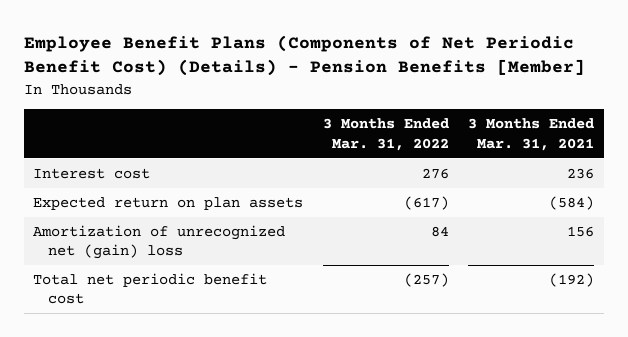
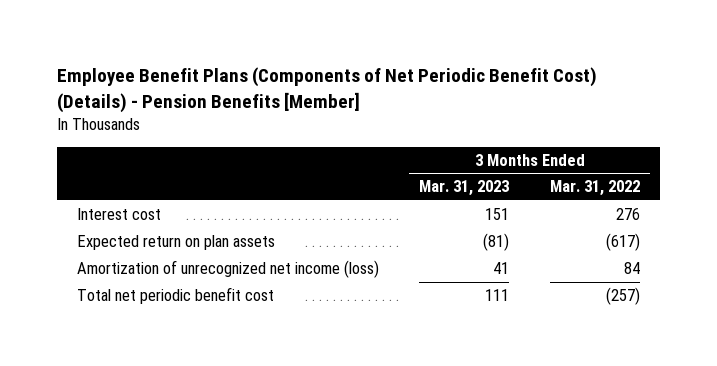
[468,118,595,151] 3 Months Ended Mar. 31, 2021 -> none
none -> [419,180,510,197] Mar. 31, 2023
[33,225,286,260] Amortization of unrecognized net (gain) loss -> [76,260,379,279] Amortization of unrecognized net income (loss)

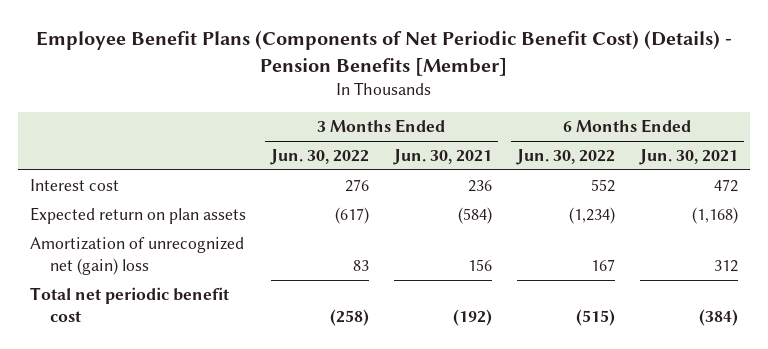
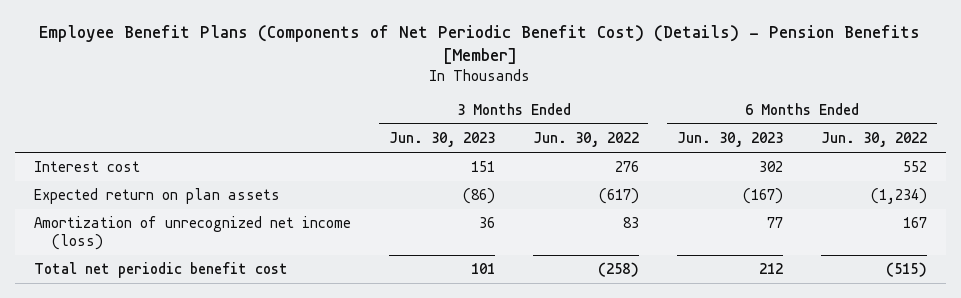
[392,149,492,166] Jun. 30, 2021 -> none
[638,149,738,166] Jun. 30, 2021 -> none
none -> [388,132,495,148] Jun. 30, 2023
none -> [676,132,783,148] Jun. 30, 2023
[30,237,245,276] Amortization of unrecognized net (gain) loss -> [33,216,351,250] Amortization of unrecognized net income (loss)

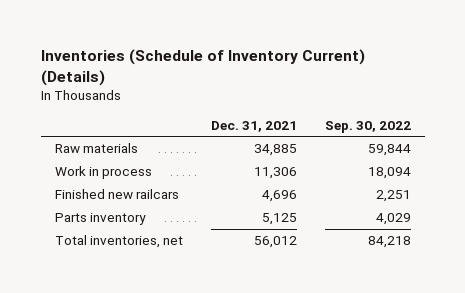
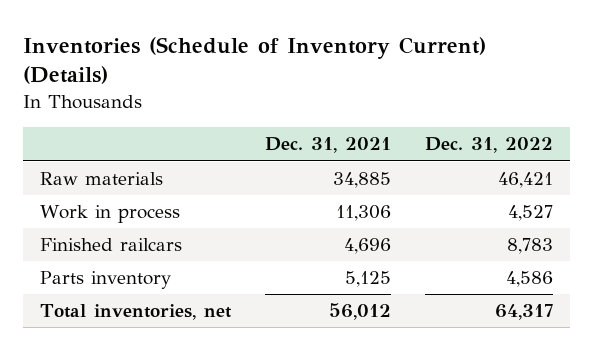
[324,120,411,133] Sep. 30, 2022 -> none
none -> [424,137,553,154] Dec. 31, 2022
[54,189,179,200] Finished new railcars -> [40,238,183,252] Finished railcars

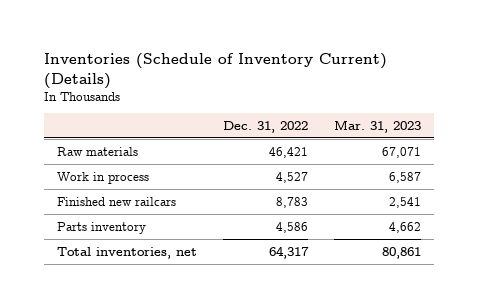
[264,137,391,154] Dec. 31, 2021 -> none
none -> [334,119,422,133] Mar. 31, 2023
[40,238,183,252] Finished railcars -> [57,196,177,206] Finished new railcars

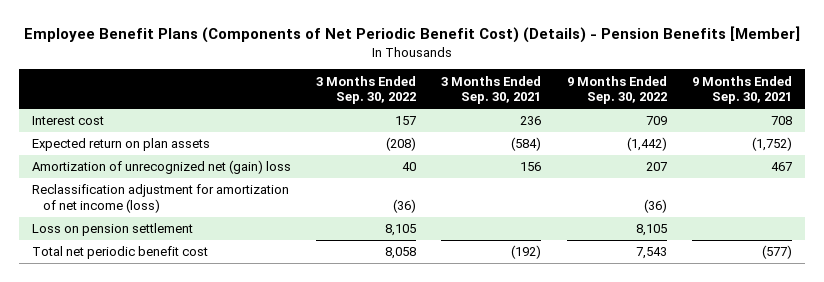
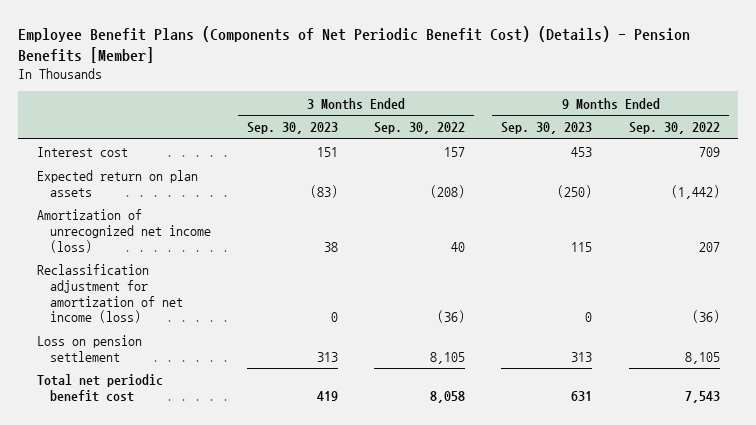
[441,75,542,105] 3 Months Ended Sep. 30, 2021 -> none
[691,75,792,105] 9 Months Ended Sep. 30, 2021 -> none
none -> [246,122,338,135] Sep. 30, 2023
none -> [501,122,593,135] Sep. 30, 2023
[31,160,291,175] Amortization of unrecognized net (gain) loss -> [36,209,211,253] Amortization of unrecognized net income (loss)

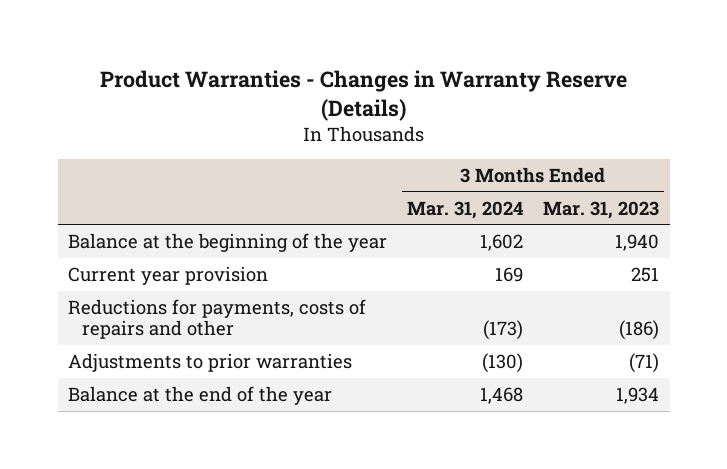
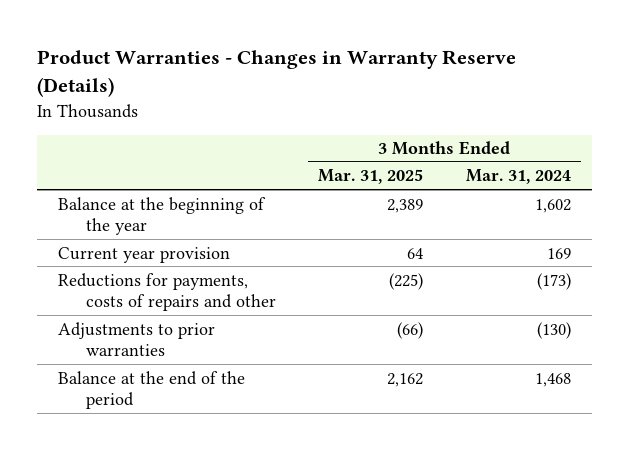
[543,200,660,219] Mar. 31, 2023 -> none
none -> [318,169,424,185] Mar. 31, 2025
[67,385,332,405] Balance at the end of the year -> [57,370,245,409] Balance at the end of the period

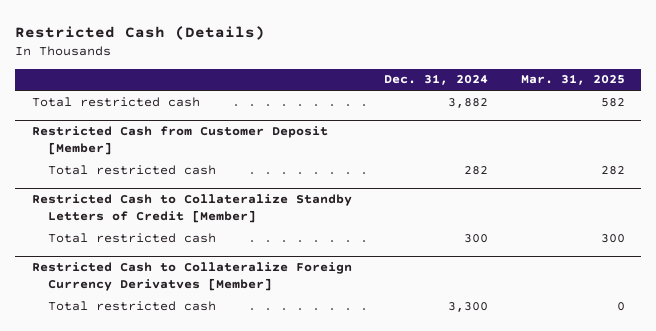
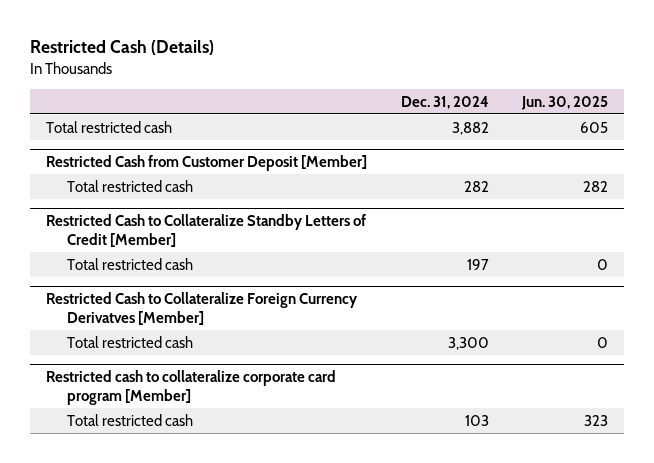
[520,74,625,86] Mar. 31, 2025 -> none
none -> [520,95,608,110] Jun. 30, 2025
[464,233,489,243] 300 -> [466,258,489,270] 197
none -> [46,370,337,405] Restricted cash to collateralize corporate card program [Member]
none -> [67,413,194,426] Total restricted cash

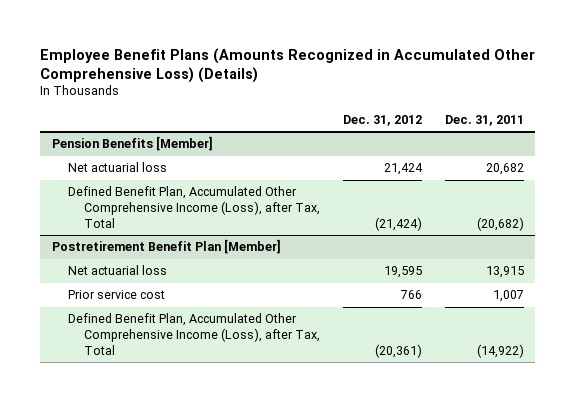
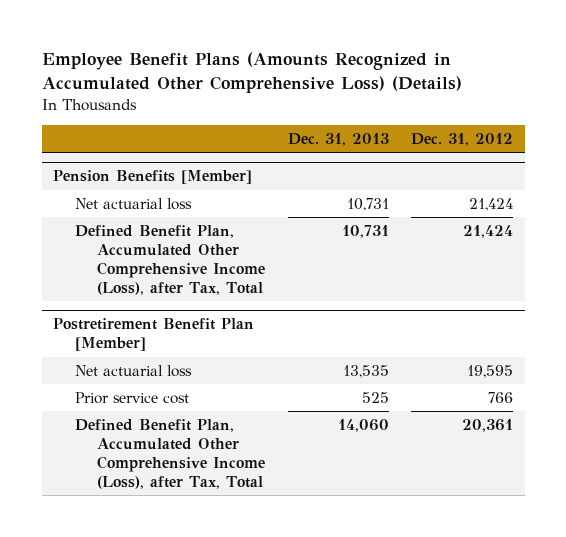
[444,115,524,127] Dec. 31, 2011 -> none
none -> [287,132,389,146] Dec. 31, 2013
[374,216,422,231] (21,424) -> [463,224,514,238] 21,424
[374,343,422,358] (20,361) -> [462,418,514,432] 20,361

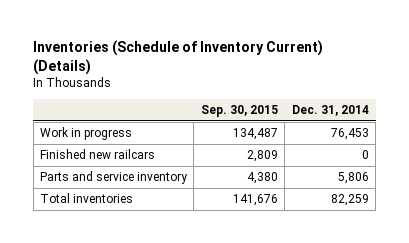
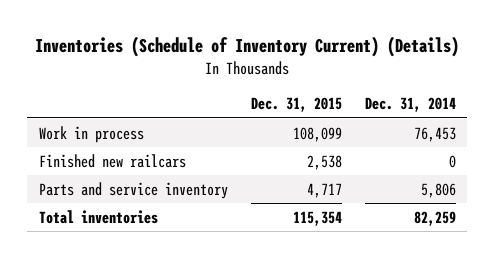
[200,105,278,118] Sep. 30, 2015 -> none
none -> [250,97,342,113] Dec. 31, 2015
[40,127,133,141] Work in progress -> [38,125,144,143] Work in process

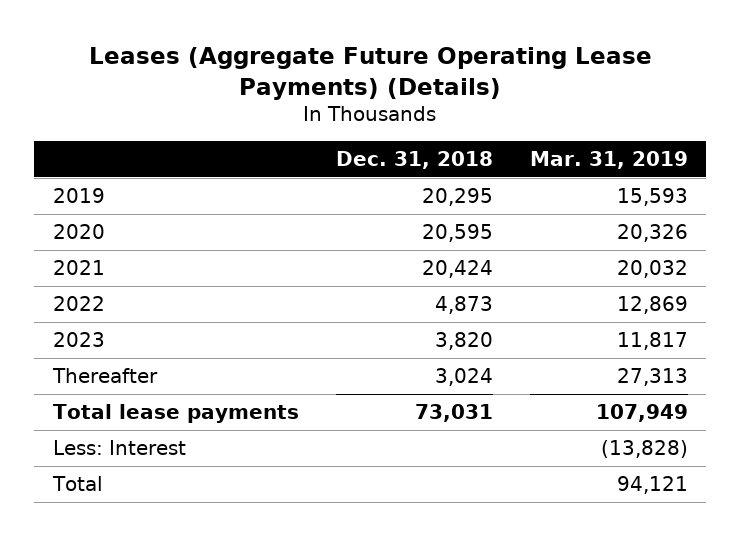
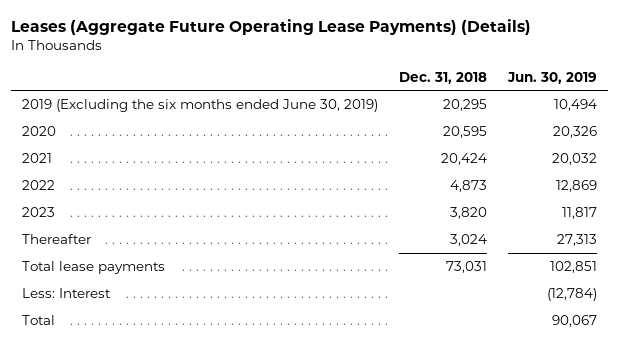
[529,151,688,170] Mar. 31, 2019 -> none
none -> [507,71,598,84] Jun. 30, 2019
[52,188,105,204] 2019 -> [21,99,378,113] 2019 (Excluding the six months ended June 30, 2019)

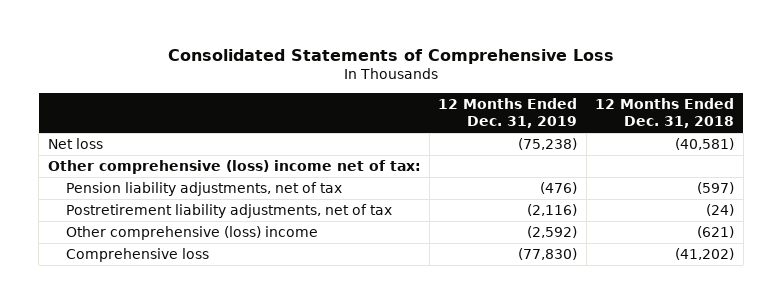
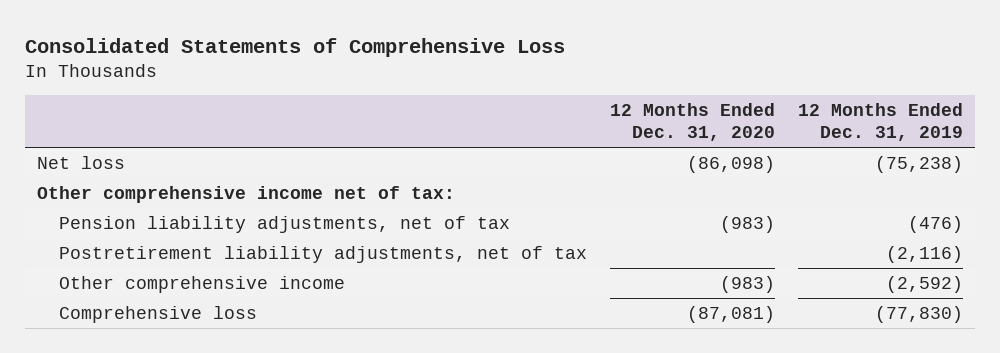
[595,98,735,129] 12 Months Ended Dec. 31, 2018 -> none
none -> [610,103,776,141] 12 Months Ended Dec. 31, 2020
[47,159,421,174] Other comprehensive (loss) income net of tax: -> [36,185,455,203] Other comprehensive income net of tax:
[66,225,319,240] Other comprehensive (loss) income -> [59,275,346,293] Other comprehensive income

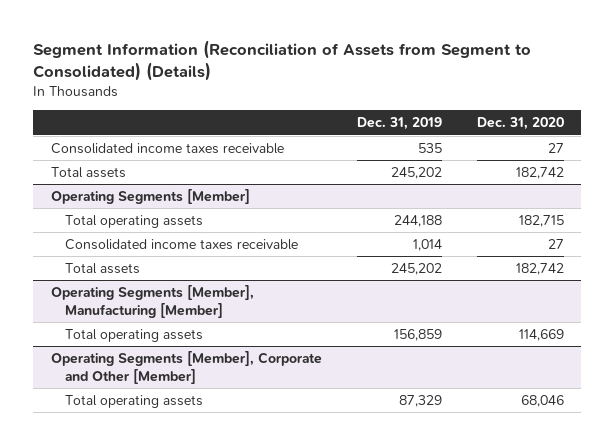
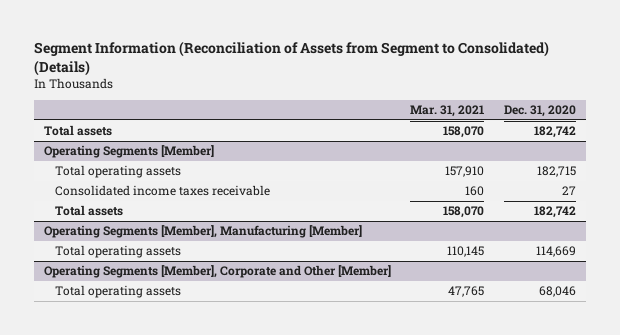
[356,117,442,131] Dec. 31, 2019 -> none
none -> [410,105,485,118] Mar. 31, 2021
[50,143,284,155] Consolidated income taxes receivable -> none

